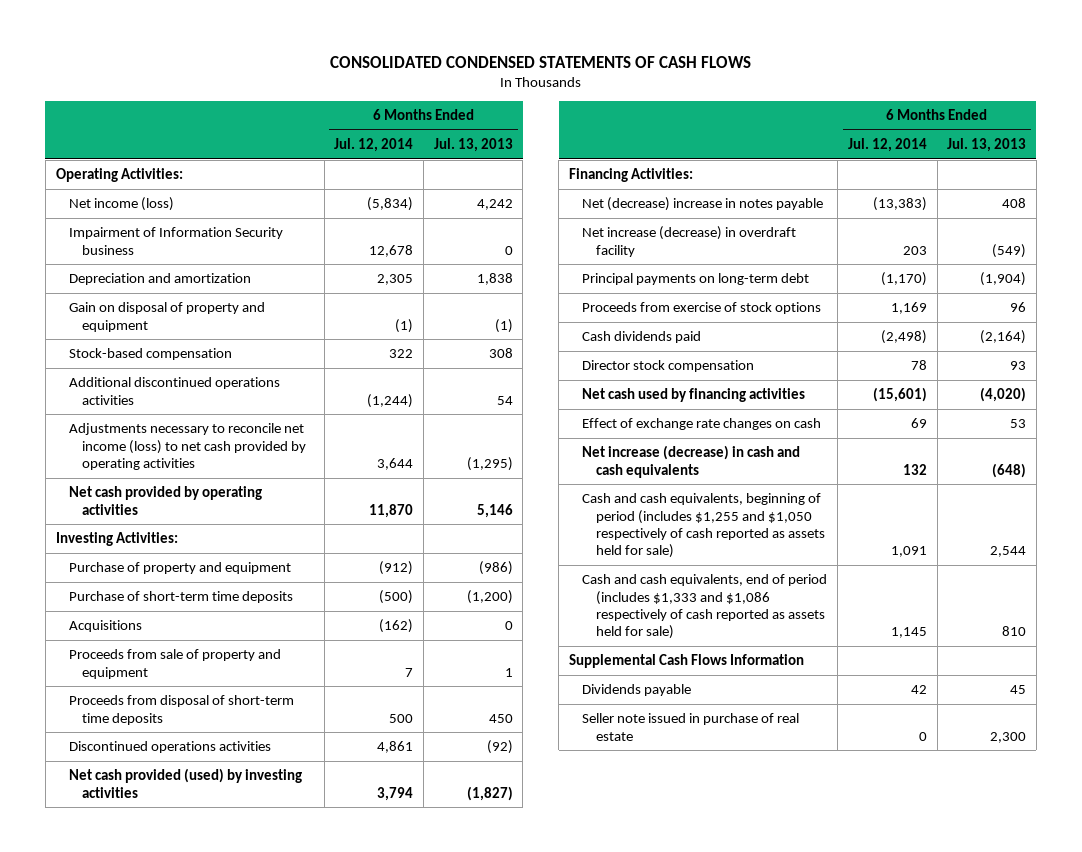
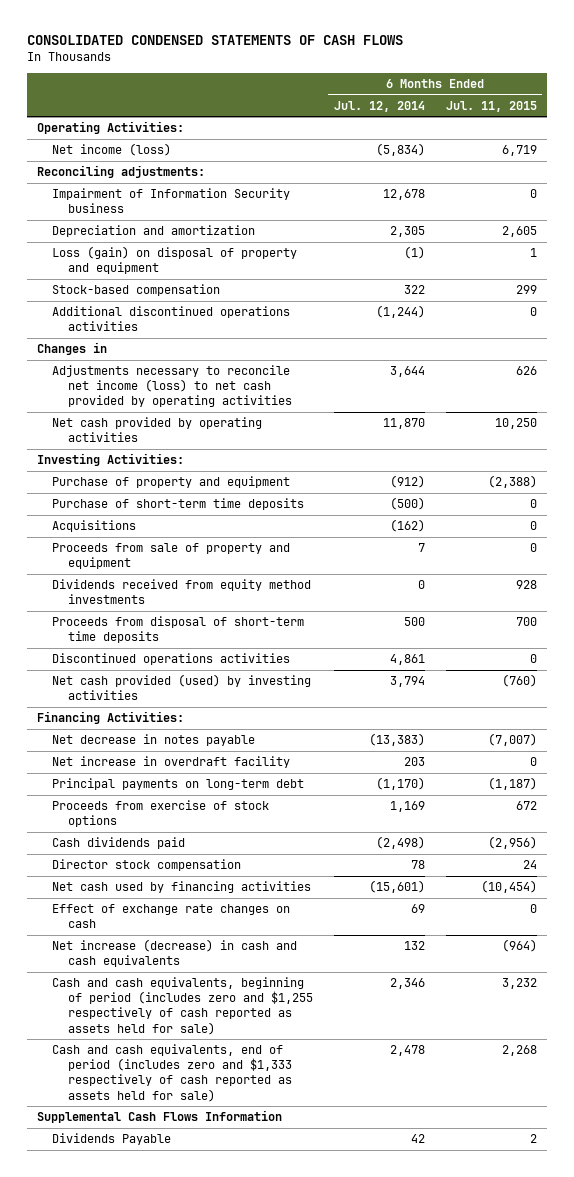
[433,138,513,153] Jul. 13, 2013 -> none
none -> [445,100,537,112] Jul. 11, 2015
none -> [37,165,206,179] Reconciling adjustments:
[68,302,265,332] Gain on disposal of property and equipment -> [52,246,298,275] Loss (gain) on disposal of property and equipment
none -> [37,342,108,356] Changes in
none -> [52,579,312,605] Dividends received from equity method investments
[582,197,824,212] Net (decrease) increase in notes payable -> [52,734,256,747] Net decrease in notes payable
[582,226,797,257] Net increase (decrease) in overdraft facility -> [52,756,291,769] Net increase in overdraft facility
[582,493,825,559] Cash and cash equivalents, beginning of period (includes $1,255 and $1,050 respectively of cash reported as assets held for sale) -> [52,977,313,1035] Cash and cash equivalents, beginning of period (includes zero and $1,255 respectively of cash reported as assets held for sale)
[890,546,927,558] 1,091 -> [389,978,425,990] 2,346
[582,574,828,640] Cash and cash equivalents, end of period (includes $1,333 and $1,086 respectively of cash reported as assets held for sale) -> [52,1044,292,1102] Cash and cash equivalents, end of period (includes zero and $1,333 respectively of cash reported as assets held for sale)
[890,627,927,639] 1,145 -> [389,1045,425,1057] 2,478
[582,713,800,741] Seller note issued in purchase of real estate -> none
[582,684,692,697] Dividends payable -> [52,1133,172,1146] Dividends Payable

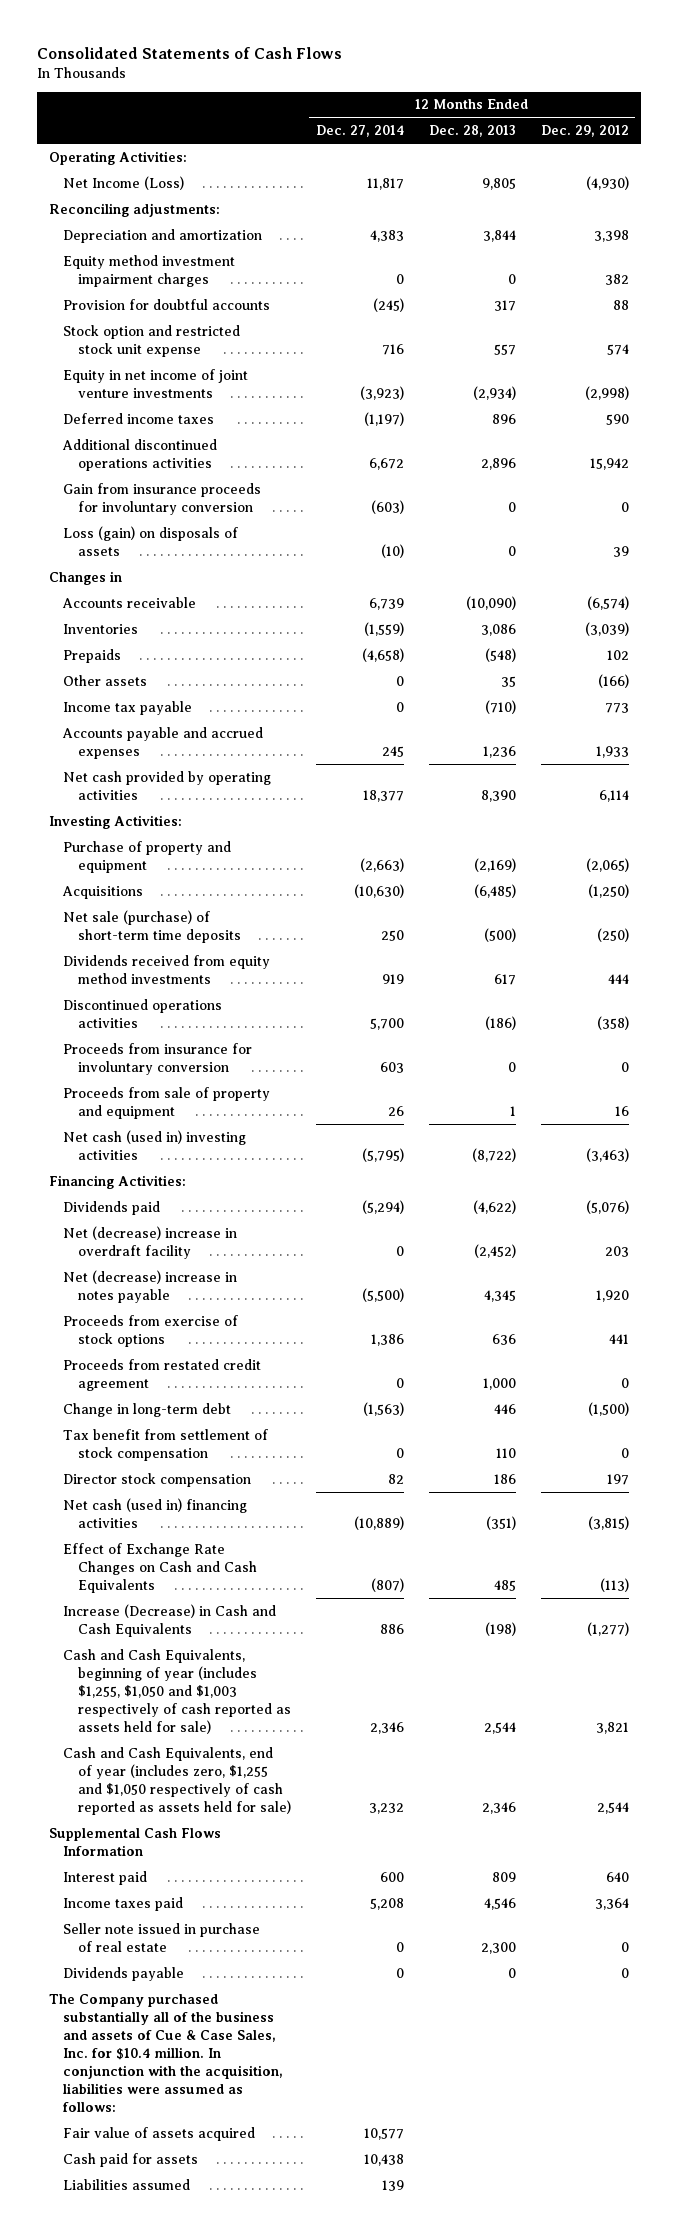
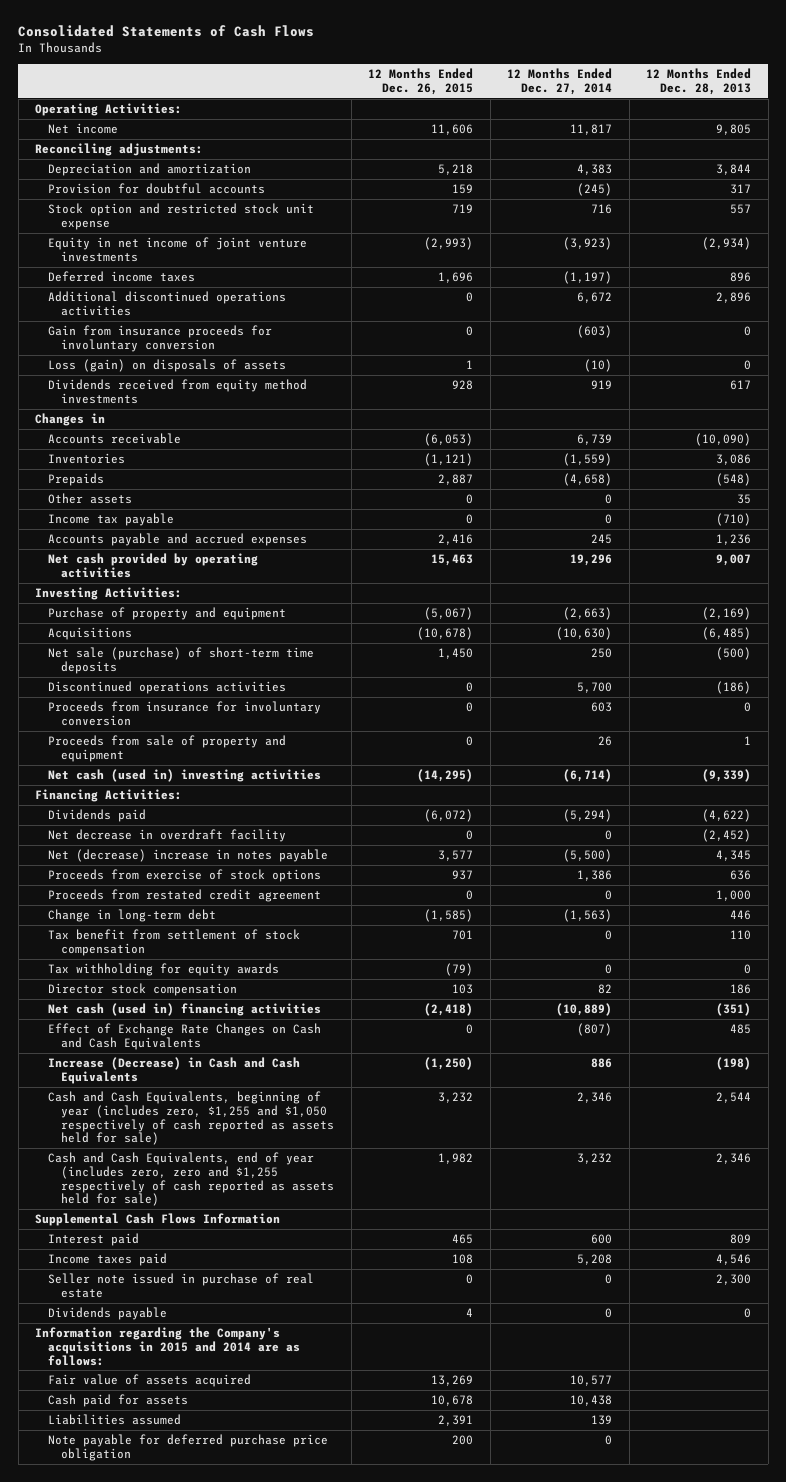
[540,125,629,138] Dec. 29, 2012 -> none
none -> [368,68,474,95] 12 Months Ended Dec. 26, 2015
[63,175,185,190] Net Income (Loss) -> [48,123,119,135] Net income
[63,254,236,287] Equity method investment impairment charges -> none
[63,954,271,984] Dividends received from equity method investments -> [48,379,308,404] Dividends received from equity method investments
[362,789,404,802] 18,377 -> [570,554,613,567] 19,296
[480,789,516,802] 8,390 -> [716,554,752,567] 9,007
[361,1147,404,1162] (5,795) -> [563,769,613,783] (6,714)
[471,1147,516,1162] (8,722) -> [702,769,752,783] (9,339)
[63,1225,238,1259] Net (decrease) increase in overdraft facility -> [48,829,287,843] Net decrease in overdraft facility
none -> [48,963,280,977] Tax withholding for equity awards
[63,1648,291,1735] Cash and Cash Equivalents, beginning of year (includes $1,255, $1,050 and $1,003 respectively of cash reported as assets held for sale) -> [48,1091,335,1146] Cash and Cash Equivalents, beginning of year (includes zero, $1,255 and $1,050 respectively of cash reported as assets held for sale)
[63,1746,291,1816] Cash and Cash Equivalents, end of year (includes zero, $1,255 and $1,050 respectively of cash reported as assets held for sale) -> [48,1152,335,1207] Cash and Cash Equivalents, end of year (includes zero, zero and $1,255 respectively of cash reported as assets held for sale)
[49,1993,284,2113] The Company purchased substantially all of the business and assets of Cue & Case Sales, Inc. for $10.4 million. In conjunction with the acquisition, liabilities were assumed as follows: -> [35,1327,301,1366] Information regarding the Company's acquisitions in 2015 and 2014 are as follows:
none -> [48,1434,329,1461] Note payable for deferred purchase price obligation

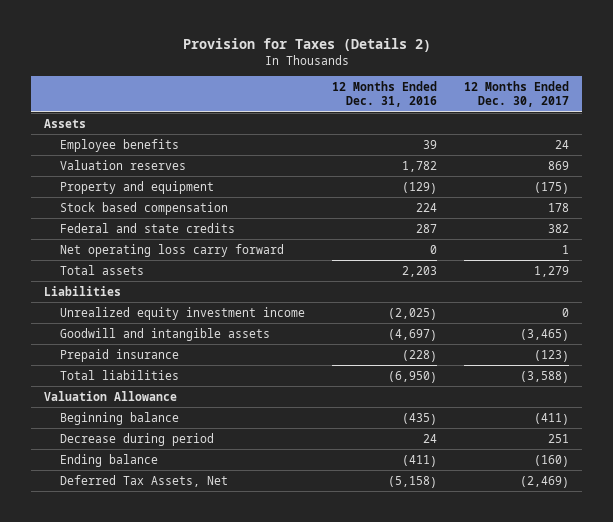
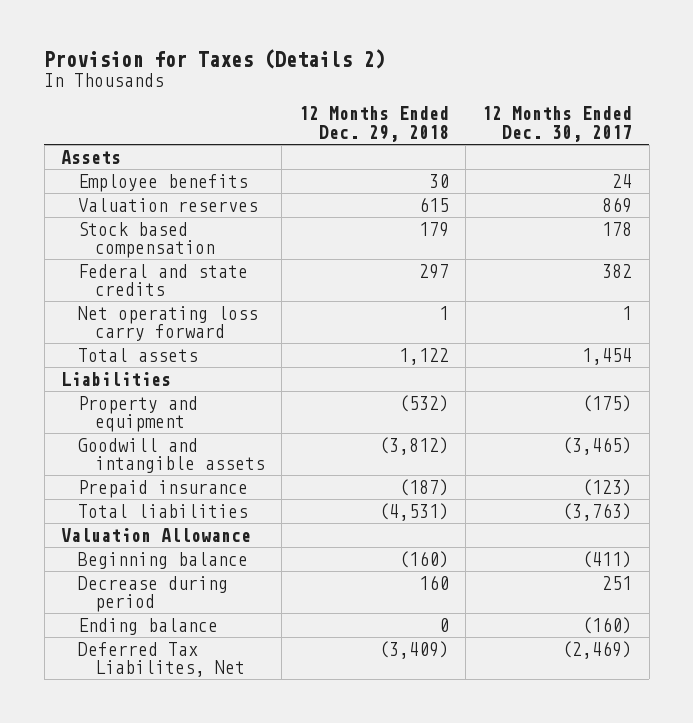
[332,81,438,108] 12 Months Ended Dec. 31, 2016 -> none
none -> [298,106,449,142] 12 Months Ended Dec. 29, 2018
[533,265,569,277] 1,279 -> [582,347,633,365] 1,454
[60,306,306,320] Unrealized equity investment income -> none
[60,180,215,194] Property and equipment -> [78,395,199,433] Property and equipment
[519,370,569,383] (3,588) -> [562,502,633,521] (3,763)
[60,474,229,487] Deferred Tax Assets, Net -> [78,641,246,678] Deferred Tax Liabilites, Net

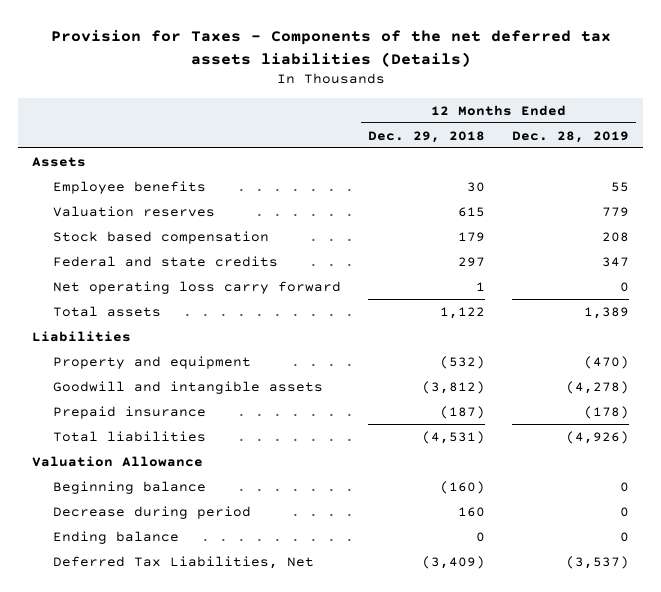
[44,49,386,70] Provision for Taxes (Details 2) -> [50,29,611,67] Provision for Taxes - Components of the net deferred tax assets liabilities (Details)
[482,106,633,142] 12 Months Ended Dec. 30, 2017 -> none
none -> [512,130,630,143] Dec. 28, 2019
[78,641,246,678] Deferred Tax Liabilites, Net -> [52,555,314,569] Deferred Tax Liabilities, Net

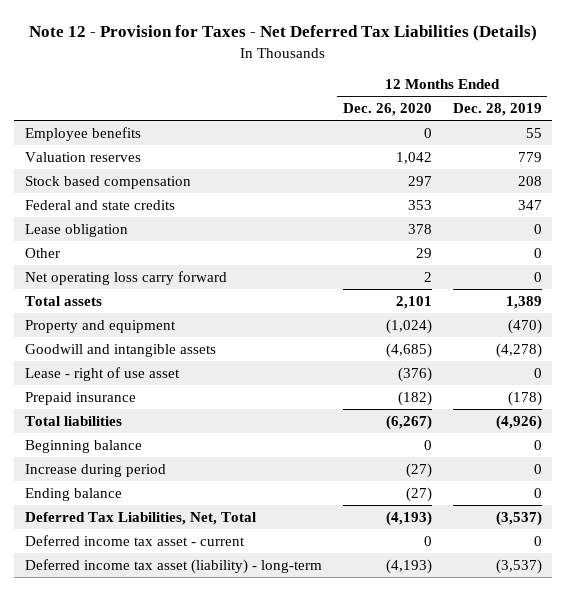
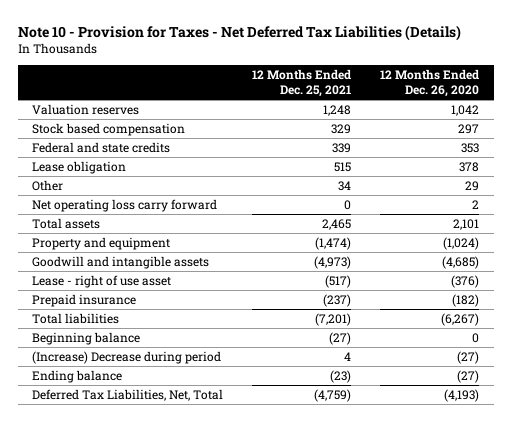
[29,25,538,42] Note 12 - Provision for Taxes - Net Deferred Tax Liabilities (Details) -> [17,24,461,41] Note 10 - Provision for Taxes - Net Deferred Tax Liabilities (Details)
[452,103,542,117] Dec. 28, 2019 -> none
none -> [252,69,352,98] 12 Months Ended Dec. 25, 2021
[24,126,141,141] Employee benefits -> none
[24,463,166,477] Increase during period -> [32,350,222,364] (Increase) Decrease during period
[24,534,245,546] Deferred income tax asset - current -> none
[24,558,322,574] Deferred income tax asset (liability) - long-term -> none

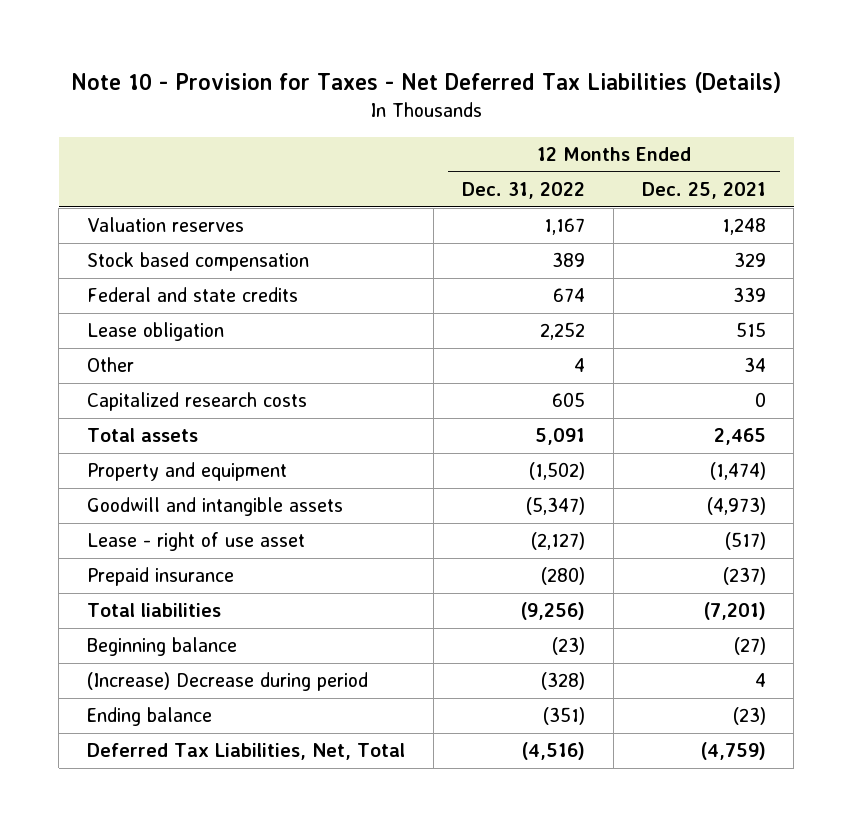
[380,69,480,98] 12 Months Ended Dec. 26, 2020 -> none
none -> [461,182,585,200] Dec. 31, 2022
[32,198,218,212] Net operating loss carry forward -> none
none -> [87,392,308,412] Capitalized research costs

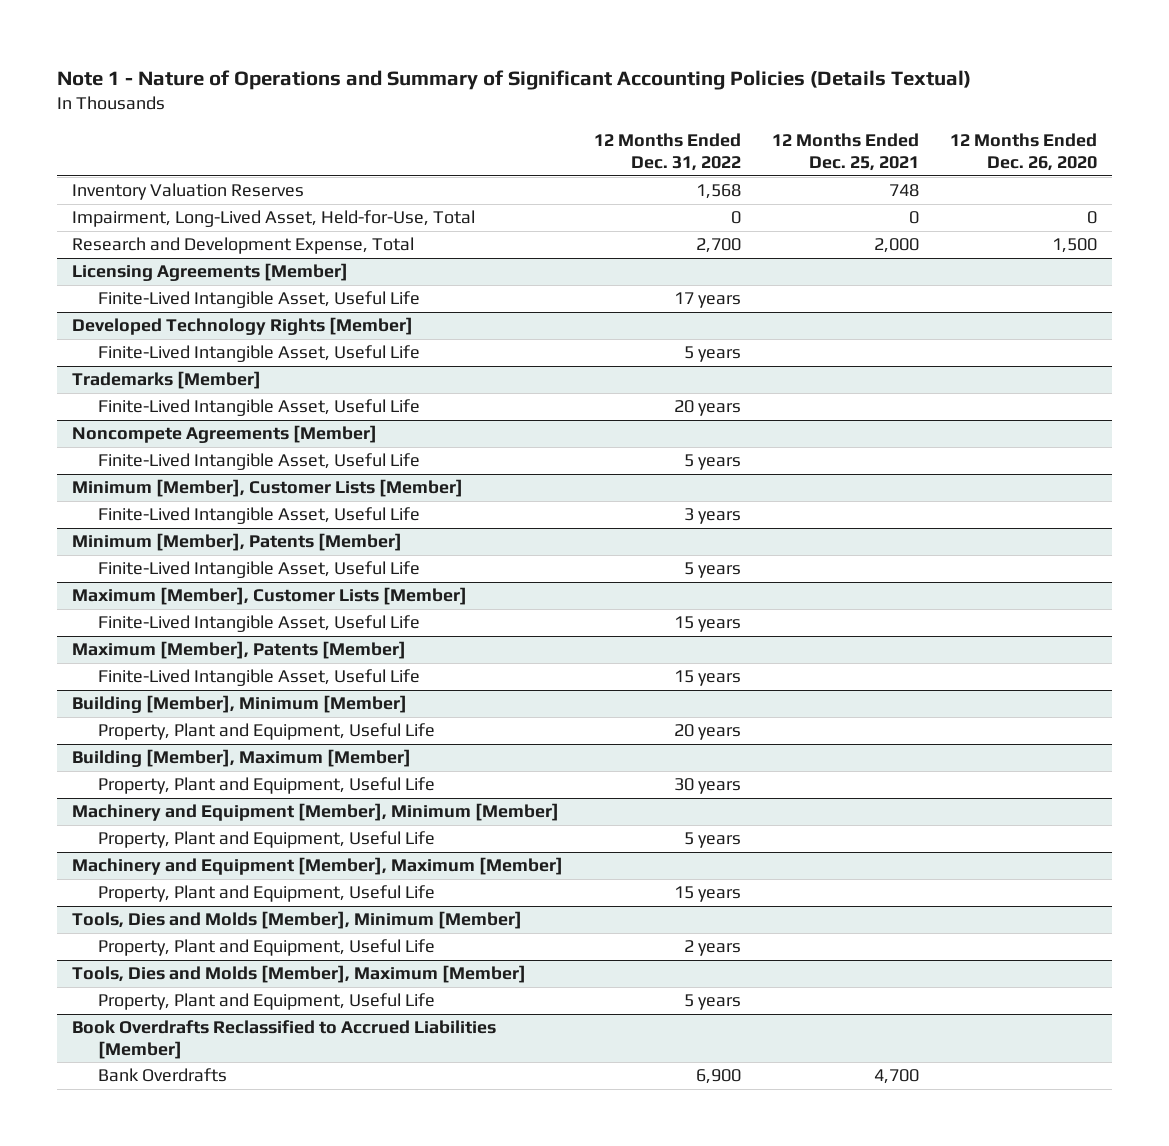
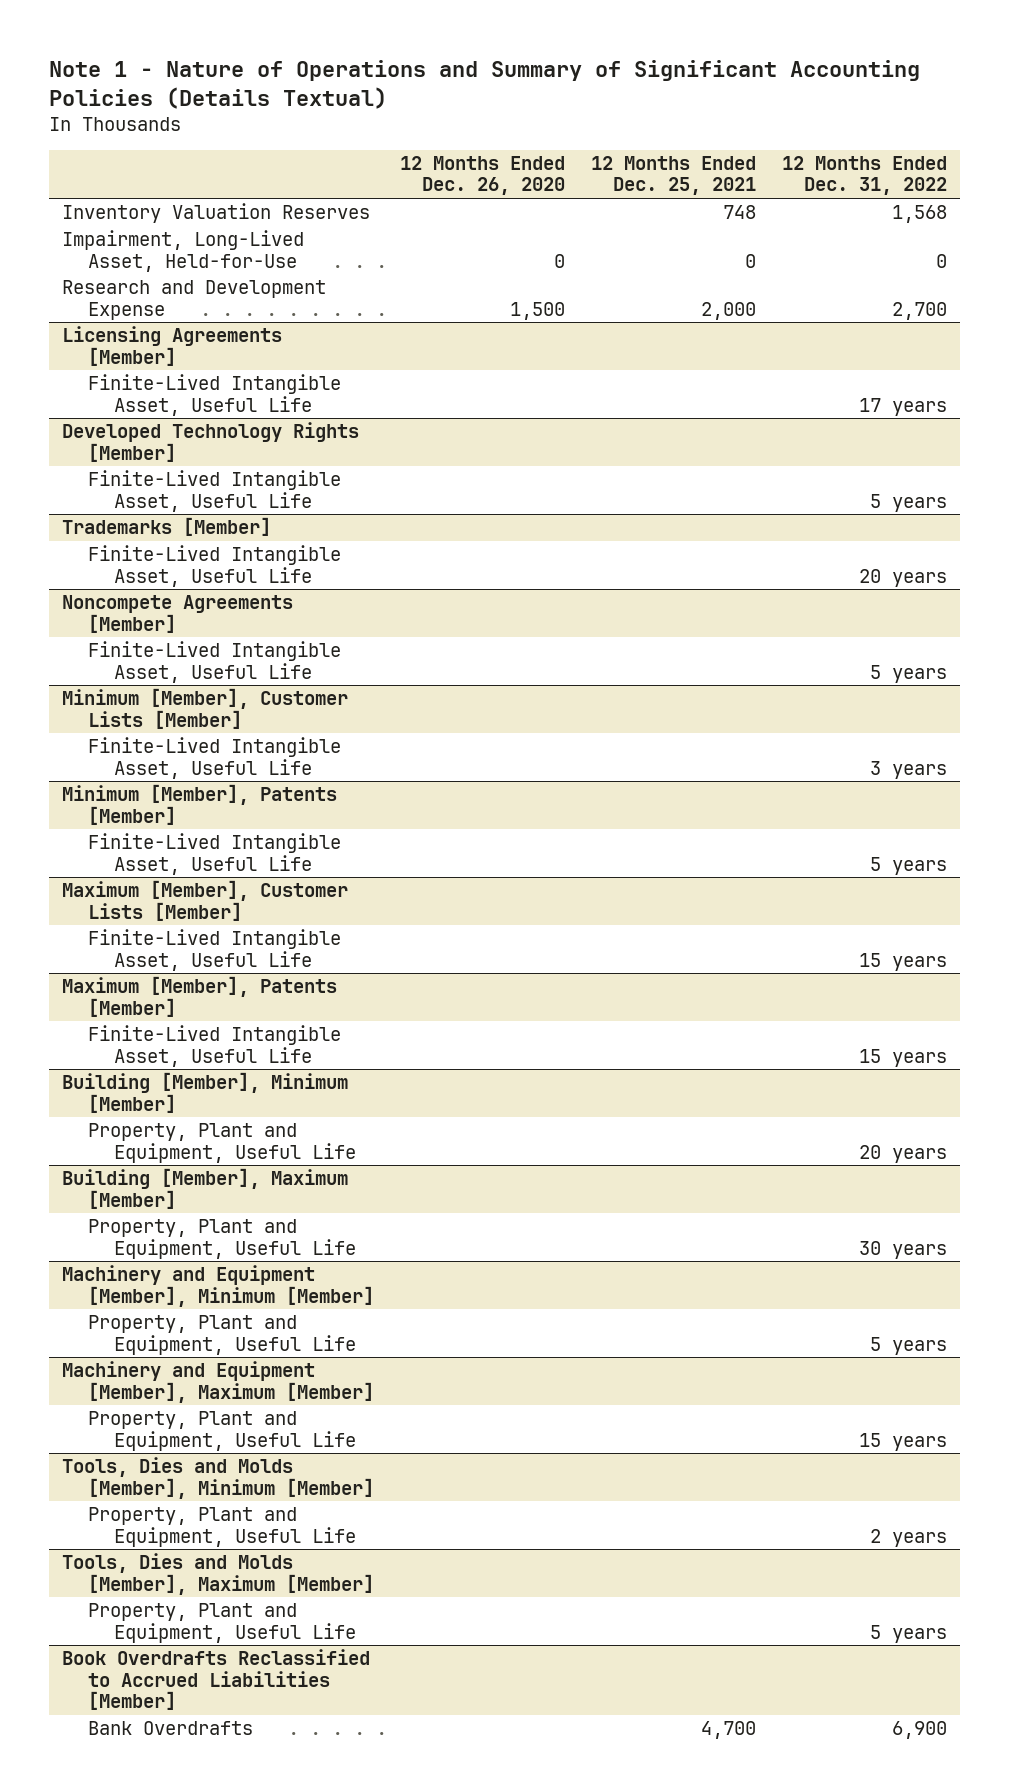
[72,210,476,228] Impairment, Long-Lived Asset, Held-for-Use, Total -> [61,230,304,272] Impairment, Long-Lived Asset, Held-for-Use
[72,237,415,255] Research and Development Expense, Total -> [61,280,326,320] Research and Development Expense

